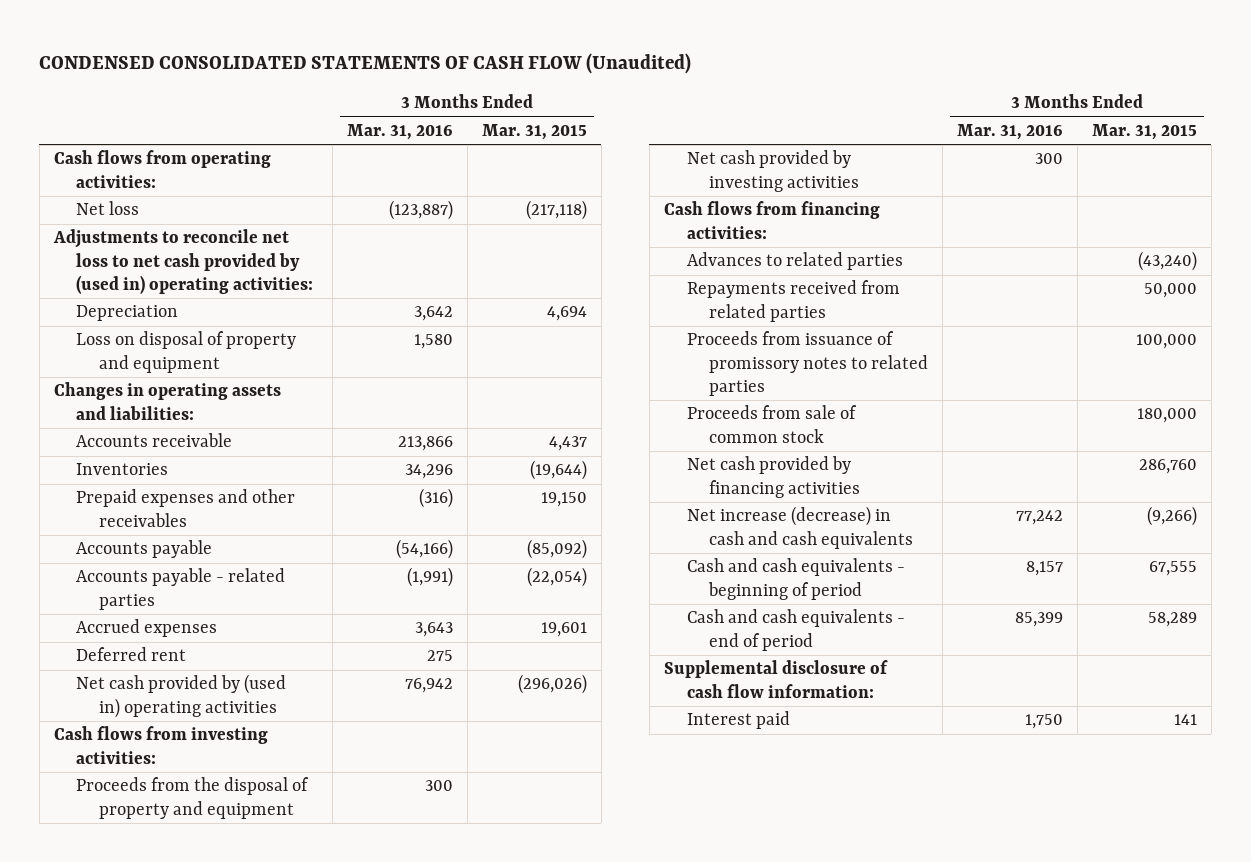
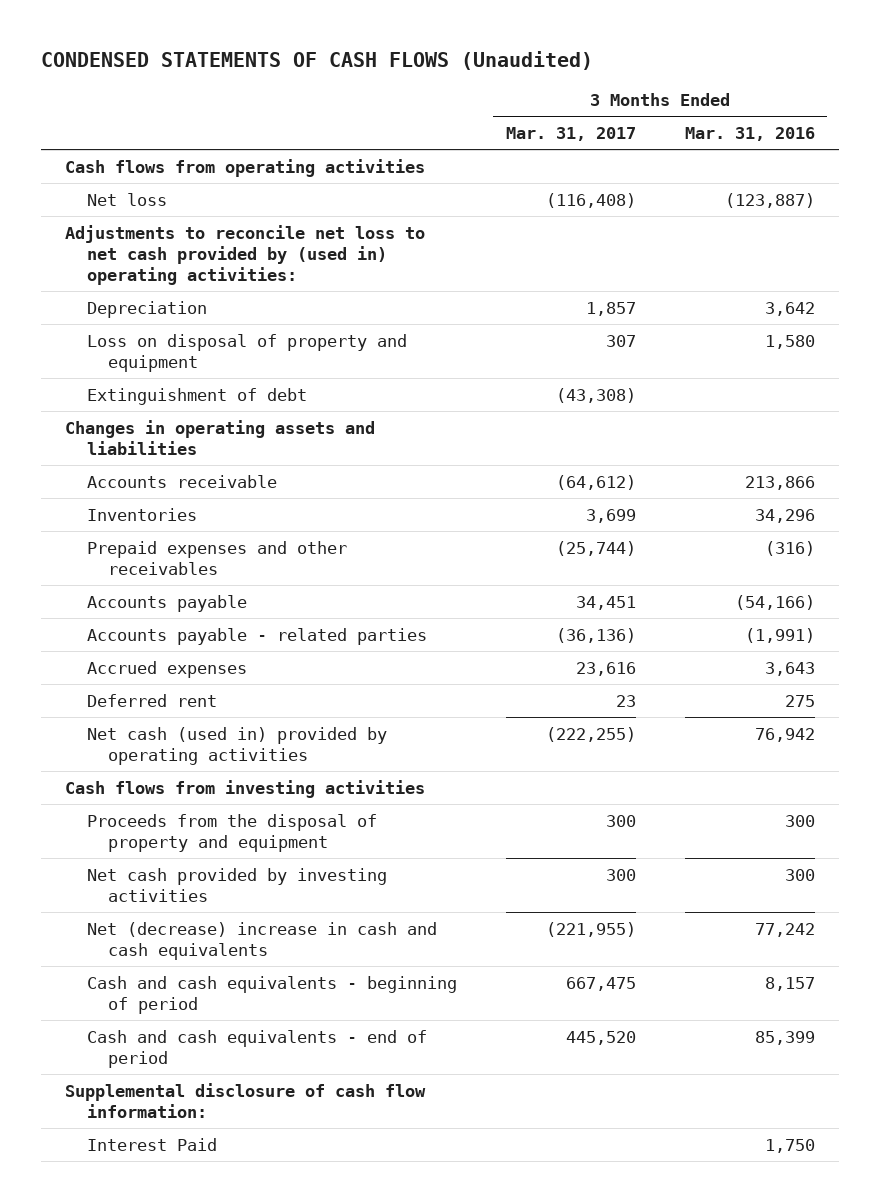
[39,53,692,75] CONDENSED CONSOLIDATED STATEMENTS OF CASH FLOW (Unaudited) -> [40,50,593,70] CONDENSED STATEMENTS OF CASH FLOWS (Unaudited)
[481,123,587,140] Mar. 31, 2015 -> none
none -> [505,127,636,142] Mar. 31, 2017
[53,150,271,188] Cash flows from operating activities: -> [65,158,426,177] Cash flows from operating activities
none -> [86,387,307,405] Extinguishment of debt
[53,382,281,420] Changes in operating assets and liabilities: -> [65,419,376,455] Changes in operating assets and liabilities
[76,674,287,718] Net cash provided by (used in) operating activities -> [86,726,387,765] Net cash (used in) provided by operating activities
[53,726,268,764] Cash flows from investing activities: -> [65,779,426,798] Cash flows from investing activities
[663,201,880,239] Cash flows from financing activities: -> none
[686,252,903,271] Advances to related parties -> none
[686,280,900,322] Repayments received from related parties -> none
[686,331,929,396] Proceeds from issuance of promissory notes to related parties -> none
[686,405,857,443] Proceeds from sale of common stock -> none
[686,456,861,498] Net cash provided by financing activities -> none
[686,506,914,549] Net increase (decrease) in cash and cash equivalents -> [86,921,437,960] Net (decrease) increase in cash and cash equivalents
[686,711,790,730] Interest paid -> [86,1137,217,1151] Interest Paid

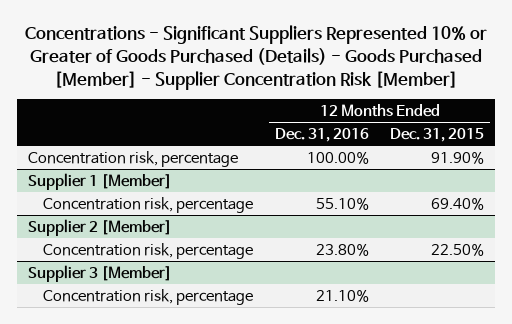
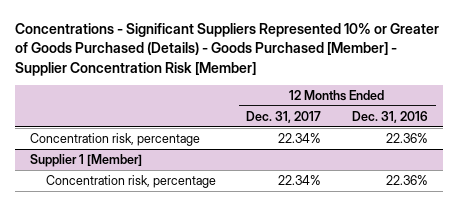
[390,127,485,142] Dec. 31, 2015 -> none
none -> [246,110,322,123] Dec. 31, 2017
[306,150,369,164] 100.00% -> [386,132,429,143] 22.36%
[27,218,172,236] Supplier 2 [Member] -> none
[42,242,253,259] Concentration risk, percentage -> none
[27,264,172,282] Supplier 3 [Member] -> none
[42,288,253,305] Concentration risk, percentage -> none
[315,196,369,210] 55.10% -> [386,174,429,185] 22.36%

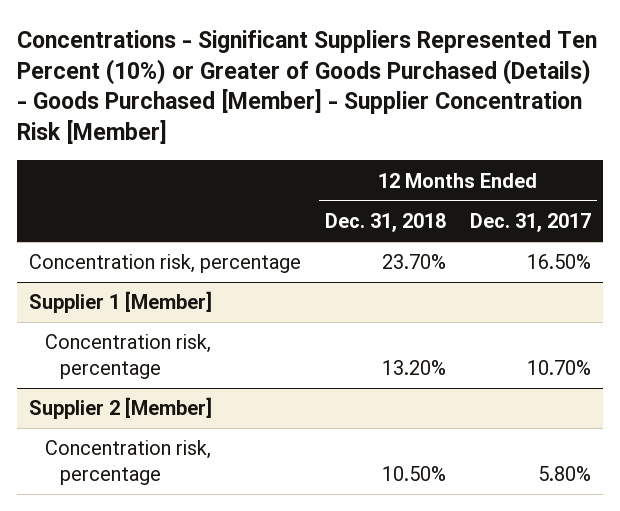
[14,23,439,76] Concentrations - Significant Suppliers Represented 10% or Greater of Goods Purchased (Details) - Goods Purchased [Member] - Supplier Concentration Risk [Member] -> [16,29,597,145] Concentrations - Significant Suppliers Represented Ten Percent (10%) or Greater of Goods Purchased (Details) - Goods Purchased [Member] - Supplier Concentration Risk [Member]
[352,110,429,123] Dec. 31, 2016 -> none
none -> [325,212,447,232] Dec. 31, 2018
[278,132,322,143] 22.34% -> [527,254,592,270] 16.50%
[278,174,322,185] 22.34% -> [527,359,592,375] 10.70%
none -> [28,397,212,420] Supplier 2 [Member]
none -> [44,440,211,485] Concentration risk, percentage

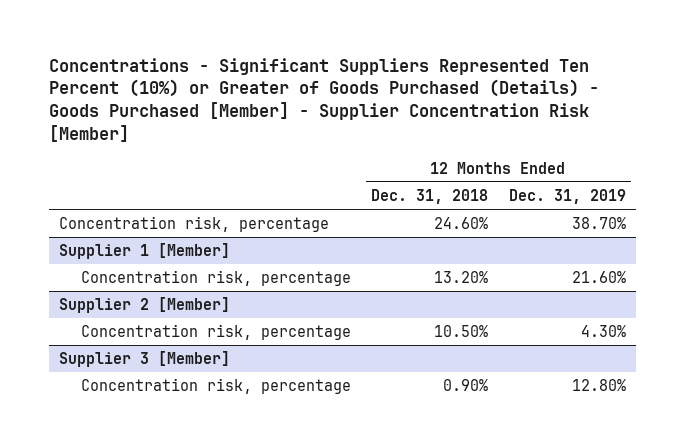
[470,212,592,232] Dec. 31, 2017 -> none
none -> [508,188,626,204] Dec. 31, 2019
[382,254,447,270] 23.70% -> [434,217,489,230] 24.60%
none -> [59,351,231,368] Supplier 3 [Member]
none -> [80,378,351,395] Concentration risk, percentage

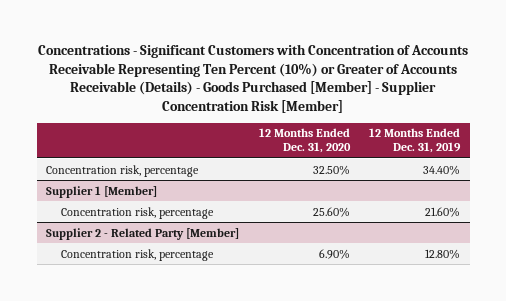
[48,57,599,142] Concentrations - Significant Suppliers Represented Ten Percent (10%) or Greater of Goods Purchased (Details) - Goods Purchased [Member] - Supplier Concentration Risk [Member] -> [38,44,469,113] Concentrations - Significant Customers with Concentration of Accounts Receivable Representing Ten Percent (10%) or Greater of Accounts Receivable (Details) - Goods Purchased [Member] - Supplier Concentration Risk [Member]
[371,188,489,204] Dec. 31, 2018 -> none
none -> [258,128,351,154] 12 Months Ended Dec. 31, 2020
[571,217,626,230] 38.70% -> [422,164,460,175] 34.40%
[80,324,351,341] Concentration risk, percentage -> none
[59,351,231,368] Supplier 3 [Member] -> none
[59,297,231,314] Supplier 2 [Member] -> [46,227,240,240] Supplier 2 - Related Party [Member]

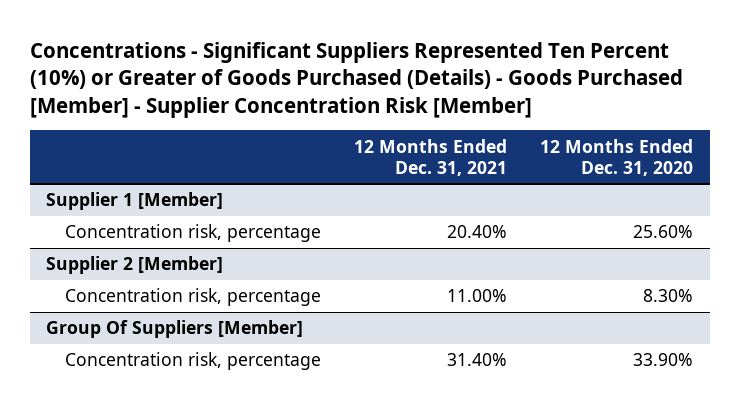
[38,44,469,113] Concentrations - Significant Customers with Concentration of Accounts Receivable Representing Ten Percent (10%) or Greater of Accounts Receivable (Details) - Goods Purchased [Member] - Supplier Concentration Risk [Member] -> [29,41,683,118] Concentrations - Significant Suppliers Represented Ten Percent (10%) or Greater of Goods Purchased (Details) - Goods Purchased [Member] - Supplier Concentration Risk [Member]
[368,128,461,154] 12 Months Ended Dec. 31, 2019 -> none
none -> [354,138,508,176] 12 Months Ended Dec. 31, 2021
[46,164,200,177] Concentration risk, percentage -> none
[46,227,240,240] Supplier 2 - Related Party [Member] -> [46,256,224,275] Supplier 2 [Member]
[318,248,350,259] 6.90% -> [643,289,694,303] 8.30%
none -> [46,320,304,339] Group Of Suppliers [Member]
none -> [65,352,322,371] Concentration risk, percentage

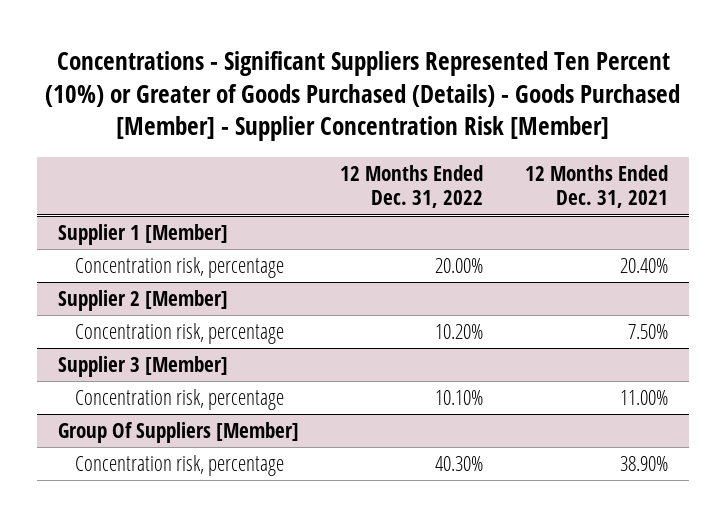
[540,138,694,176] 12 Months Ended Dec. 31, 2020 -> none
none -> [340,164,484,209] 12 Months Ended Dec. 31, 2022
none -> [74,323,284,345] Concentration risk, percentage
none -> [57,356,228,378] Supplier 3 [Member]
[447,353,508,367] 31.40% -> [619,456,668,472] 38.90%

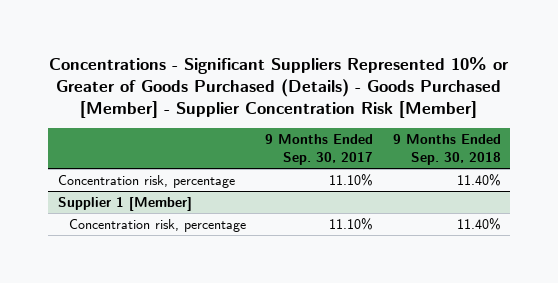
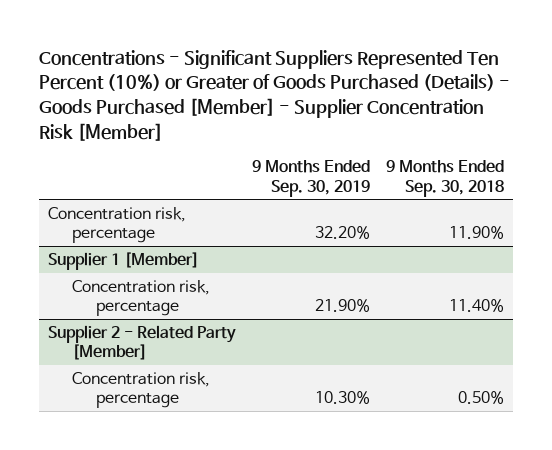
[49,56,510,119] Concentrations - Significant Suppliers Represented 10% or Greater of Goods Purchased (Details) - Goods Purchased [Member] - Supplier Concentration Risk [Member] -> [39,49,511,141] Concentrations - Significant Suppliers Represented Ten Percent (10%) or Greater of Goods Purchased (Details) - Goods Purchased [Member] - Supplier Concentration Risk [Member]
[265,134,374,165] 9 Months Ended Sep. 30, 2017 -> none
none -> [251,160,370,197] 9 Months Ended Sep. 30, 2019
[456,174,501,187] 11.40% -> [449,226,505,240] 11.90%
none -> [47,325,236,361] Supplier 2 - Related Party [Member]
none -> [71,372,210,409] Concentration risk, percentage

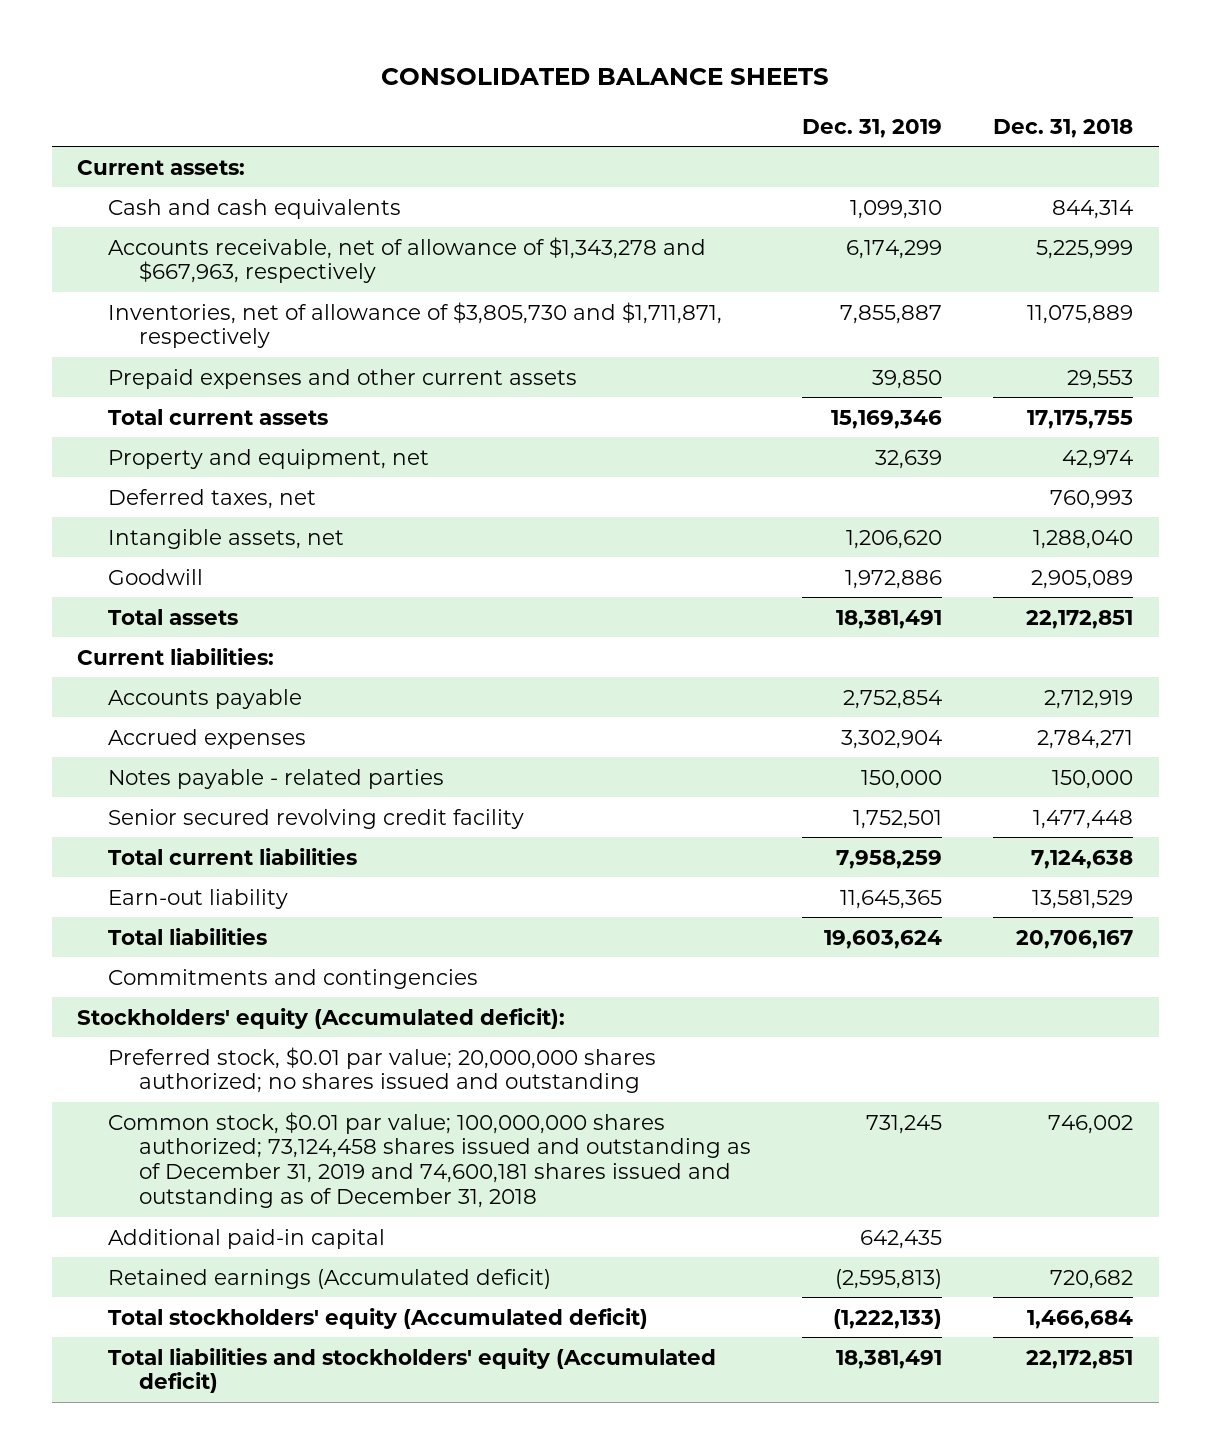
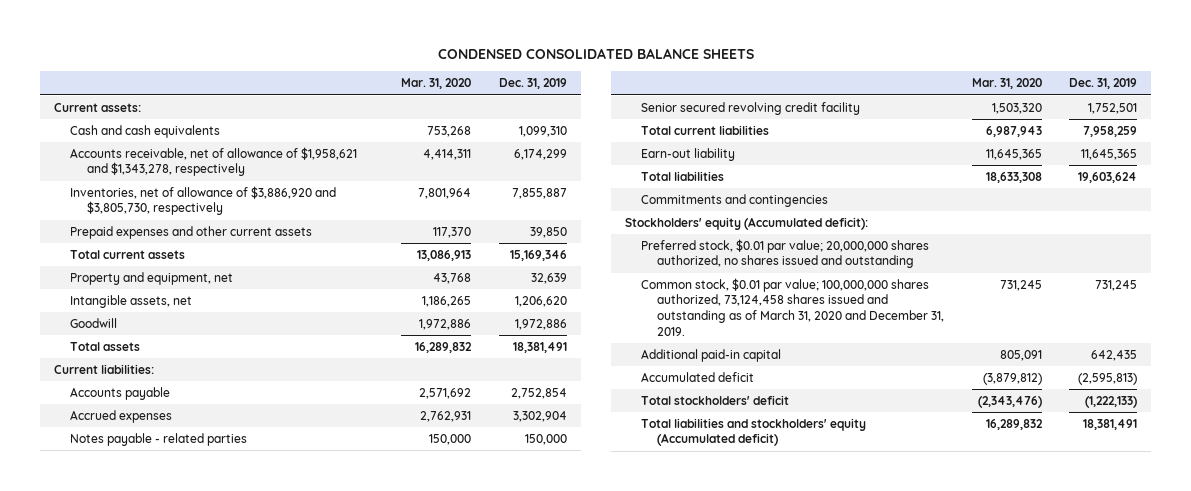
[381,67,830,85] CONSOLIDATED BALANCE SHEETS -> [437,48,754,60] CONDENSED CONSOLIDATED BALANCE SHEETS
[993,118,1134,138] Dec. 31, 2018 -> none
none -> [401,78,472,90] Mar. 31, 2020
[107,236,706,284] Accounts receivable, net of allowance of $1,343,278 and $667,963, respectively -> [70,146,358,177] Accounts receivable, net of allowance of $1,958,621 and $1,343,278, respectively
[107,301,722,349] Inventories, net of allowance of $3,805,730 and $1,711,871, respectively -> [70,185,337,216] Inventories, net of allowance of $3,886,920 and $3,805,730, respectively
[107,488,316,509] Deferred taxes, net -> none
[107,1046,656,1094] Preferred stock, $0.01 par value; 20,000,000 shares authorized; no shares issued and outstanding -> [640,238,929,269] Preferred stock, $0.01 par value; 20,000,000 shares authorized, no shares issued and outstanding
[107,1111,751,1208] Common stock, $0.01 par value; 100,000,000 shares authorized; 73,124,458 shares issued and outstanding as of December 31, 2019 and 74,600,181 shares issued and outstanding as of December 31, 2018 -> [640,277,945,336] Common stock, $0.01 par value; 100,000,000 shares authorized, 73,124,458 shares issued and outstanding as of March 31, 2020 and December 31, 2019.
[107,1268,551,1289] Retained earnings (Accumulated deficit) -> [640,371,754,382] Accumulated deficit
[107,1307,648,1329] Total stockholders' equity (Accumulated deficit) -> [640,394,789,405] Total stockholders' deficit

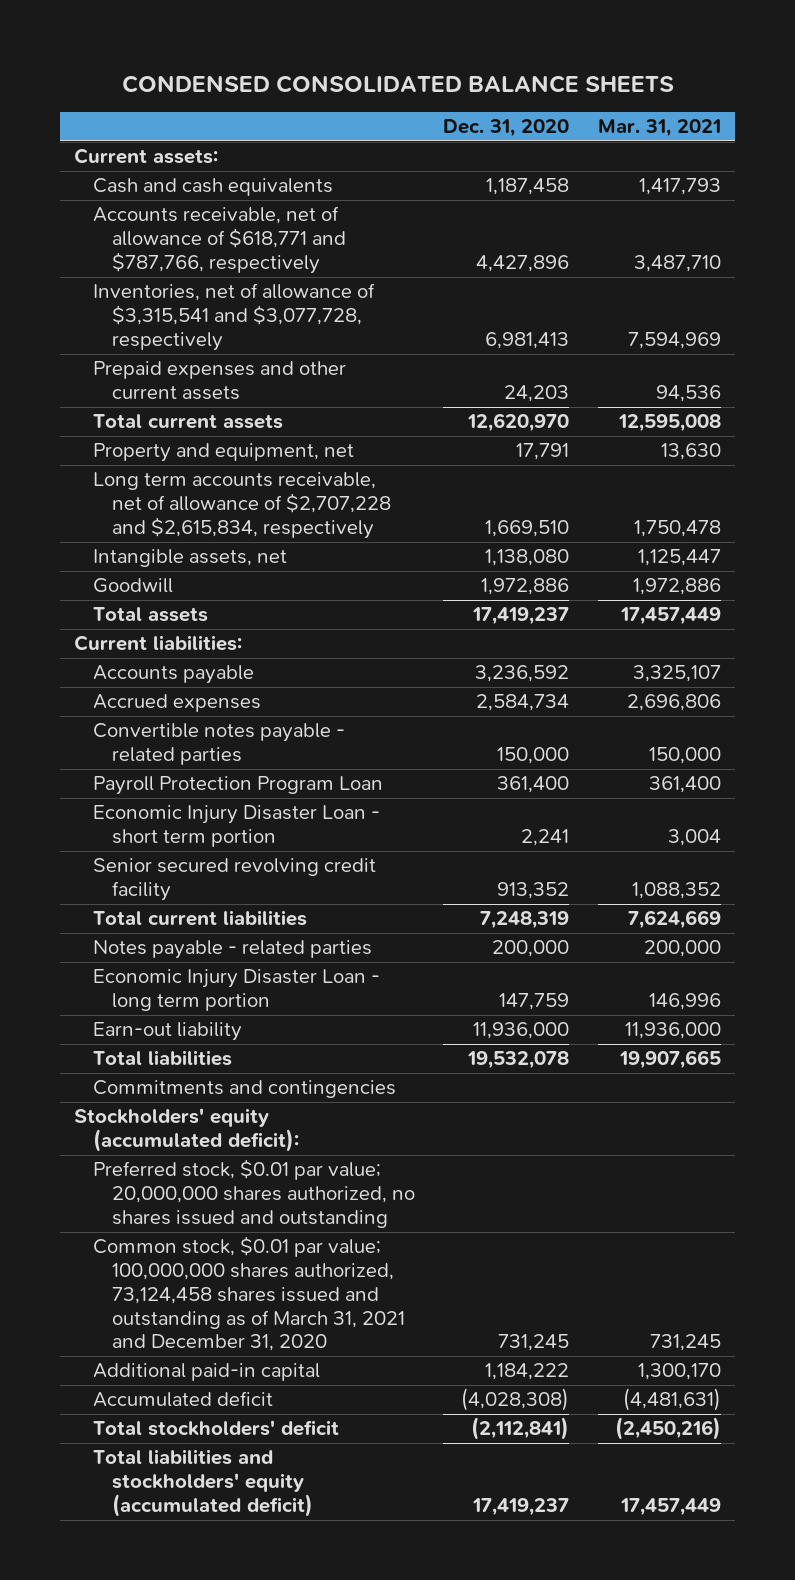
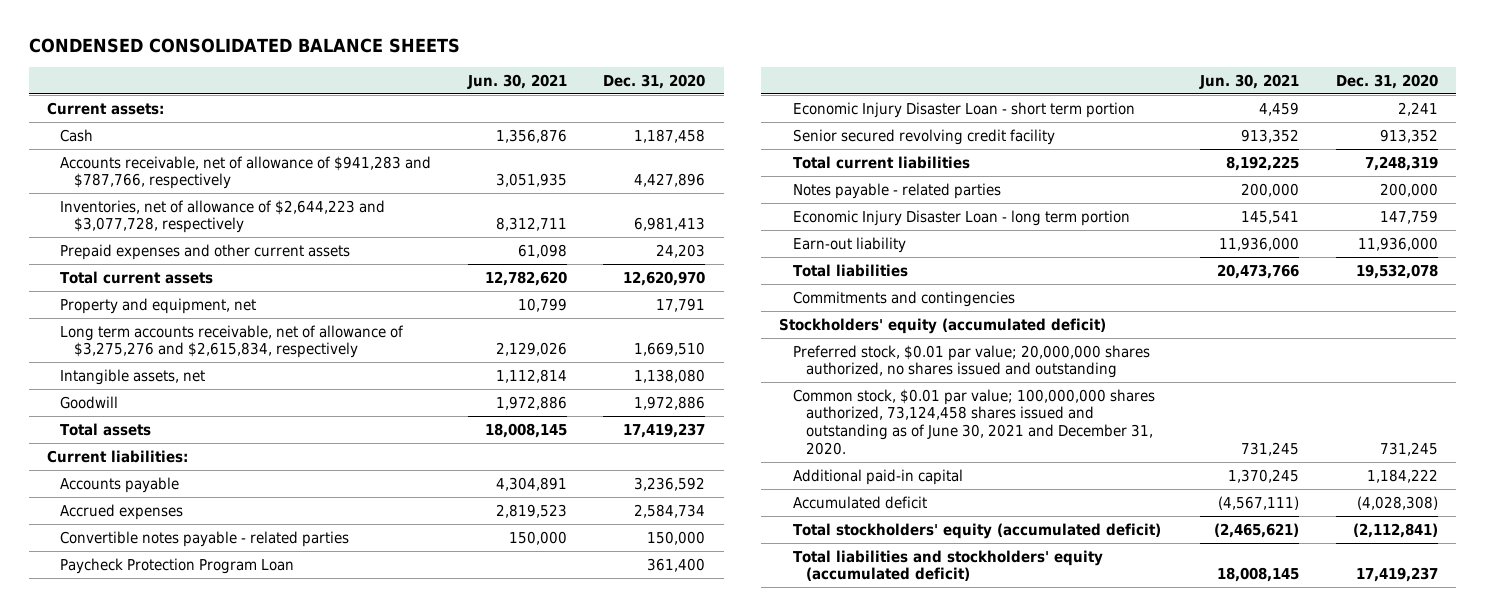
[597,119,721,138] Mar. 31, 2021 -> none
none -> [466,73,567,89] Jun. 30, 2021
[93,178,334,197] Cash and cash equivalents -> [60,128,94,142] Cash
[93,206,346,274] Accounts receivable, net of allowance of $618,771 and $787,766, respectively -> [60,155,432,190] Accounts receivable, net of allowance of $941,283 and $787,766, respectively
[93,283,376,351] Inventories, net of allowance of $3,315,541 and $3,077,728, respectively -> [60,199,386,234] Inventories, net of allowance of $2,644,223 and $3,077,728, respectively
[93,472,391,539] Long term accounts receivable, net of allowance of $2,707,228 and $2,615,834, respectively -> [60,324,405,359] Long term accounts receivable, net of allowance of $3,275,276 and $2,615,834, respectively
[93,776,384,796] Payroll Protection Program Loan -> [60,557,295,574] Paycheck Protection Program Loan
[74,1108,300,1153] Stockholders' equity (accumulated deficit): -> [779,317,1107,334] Stockholders' equity (accumulated deficit)
[93,1236,405,1352] Common stock, $0.01 par value; 100,000,000 shares authorized, 73,124,458 shares issued and outstanding as of March 31, 2021 and December 31, 2020 -> [792,388,1155,455] Common stock, $0.01 par value; 100,000,000 shares authorized, 73,124,458 shares issued and outstanding as of June 30, 2021 and December 31, 2020.
[93,1420,340,1437] Total stockholders' deficit -> [792,522,1161,539] Total stockholders' equity (accumulated deficit)

